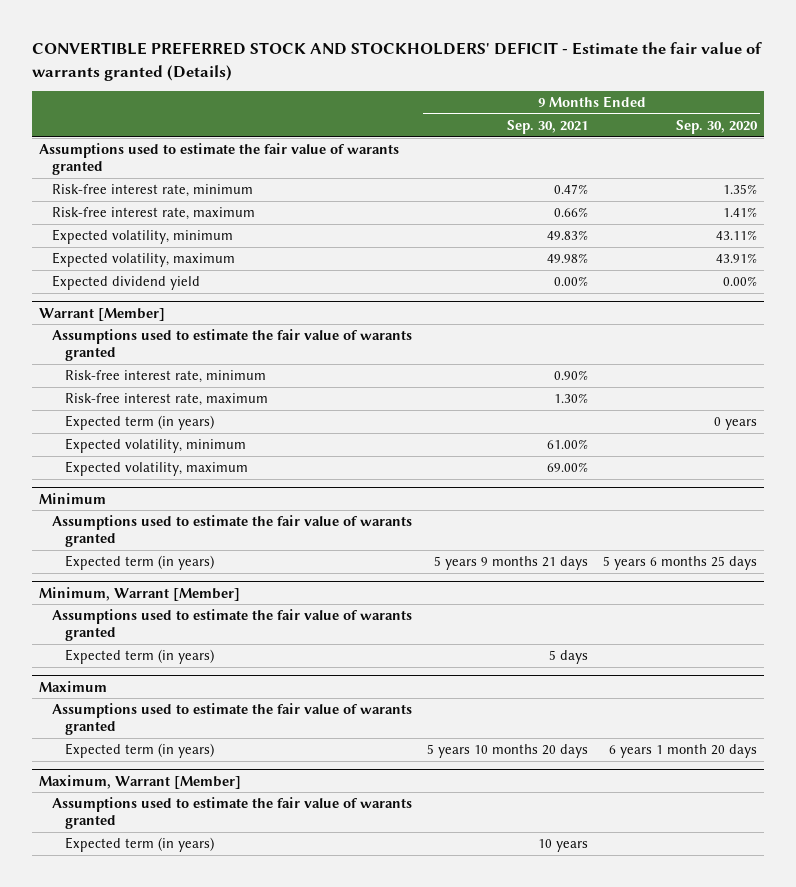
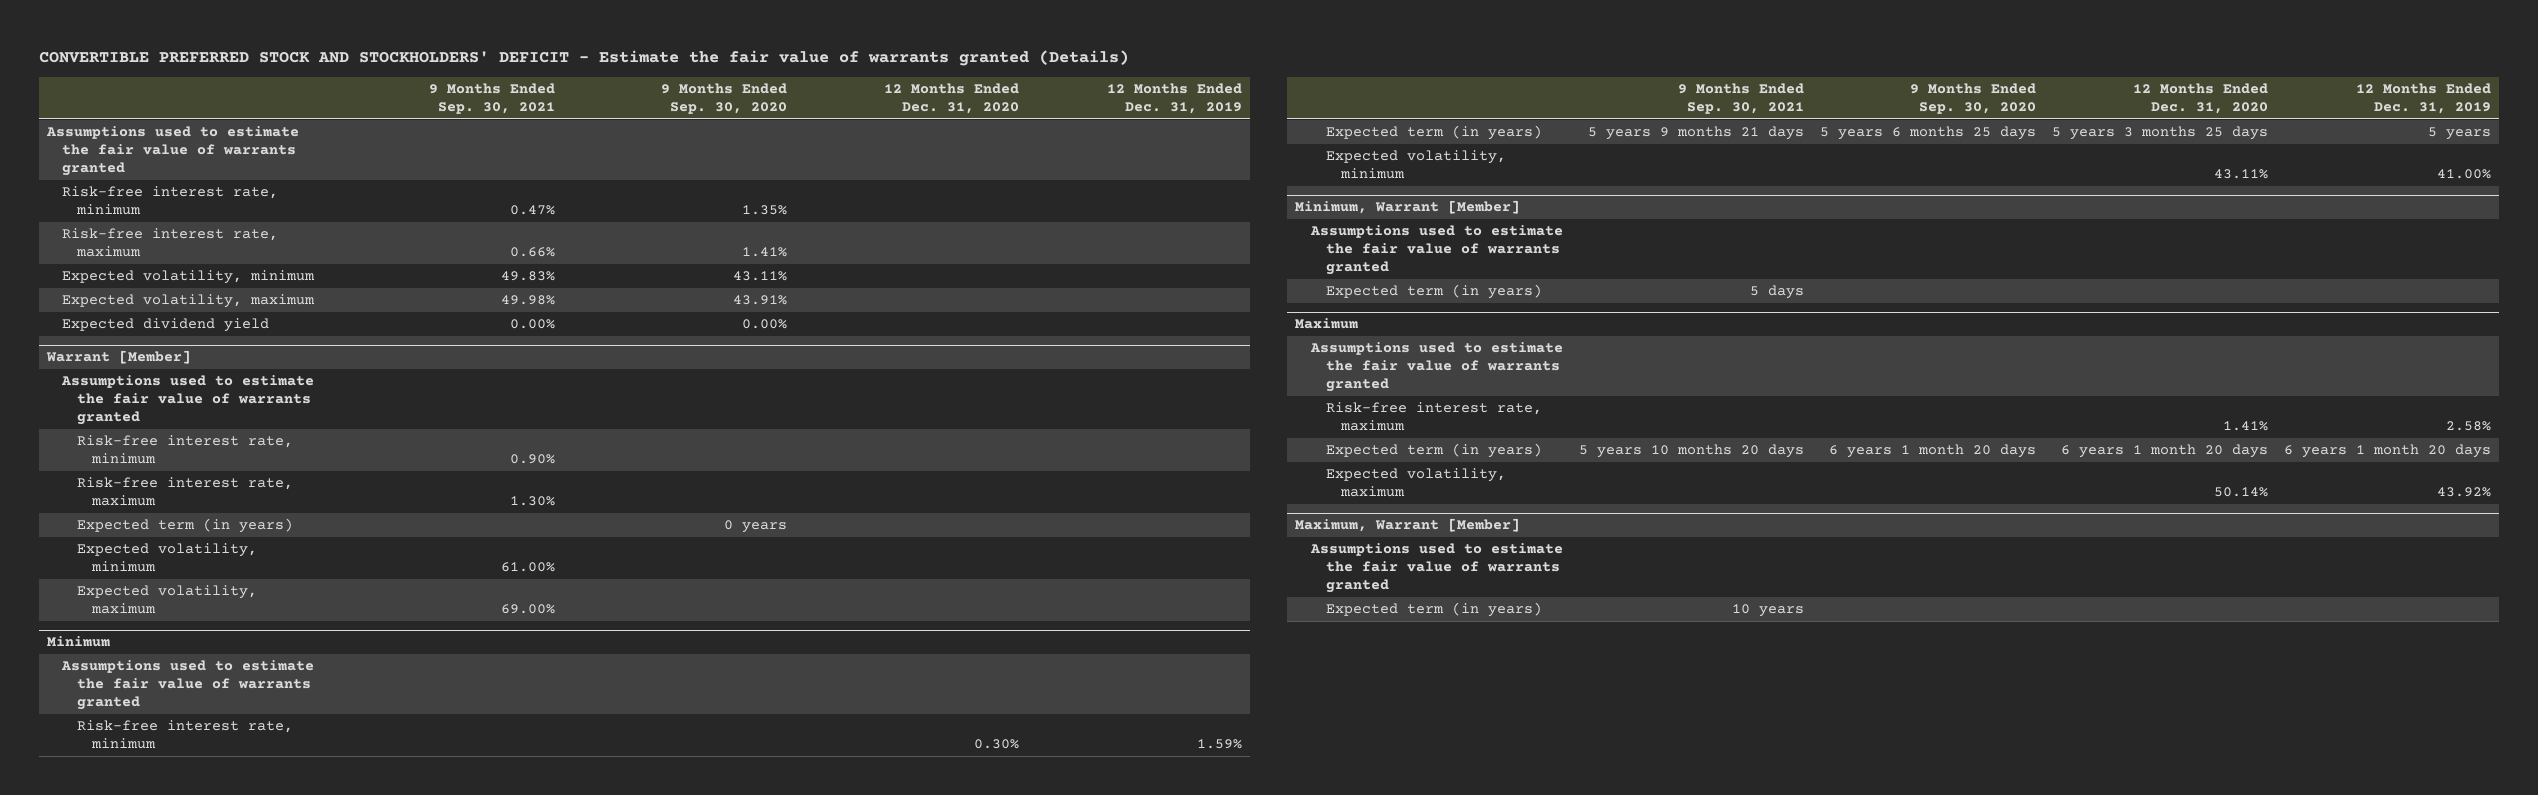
none -> [884,83,1020,115] 12 Months Ended Dec. 31, 2020
none -> [1107,83,1243,115] 12 Months Ended Dec. 31, 2019
[39,143,400,175] Assumptions used to estimate the fair value of warants granted -> [46,126,300,177] Assumptions used to estimate the fair value of warrants granted
[52,329,413,361] Assumptions used to estimate the fair value of warants granted -> [61,375,315,426] Assumptions used to estimate the fair value of warrants granted
[52,515,413,547] Assumptions used to estimate the fair value of warants granted -> [61,660,315,711] Assumptions used to estimate the fair value of warrants granted
none -> [77,720,294,750] Risk-free interest rate, minimum
none -> [1325,150,1506,180] Expected volatility, minimum
[52,609,413,641] Assumptions used to estimate the fair value of warants granted -> [1309,225,1563,276] Assumptions used to estimate the fair value of warrants granted
[52,703,413,735] Assumptions used to estimate the fair value of warants granted -> [1309,342,1563,393] Assumptions used to estimate the fair value of warrants granted
none -> [1325,402,1542,432] Risk-free interest rate, maximum
none -> [1325,468,1506,498] Expected volatility, maximum
[52,797,413,829] Assumptions used to estimate the fair value of warants granted -> [1309,543,1563,594] Assumptions used to estimate the fair value of warrants granted

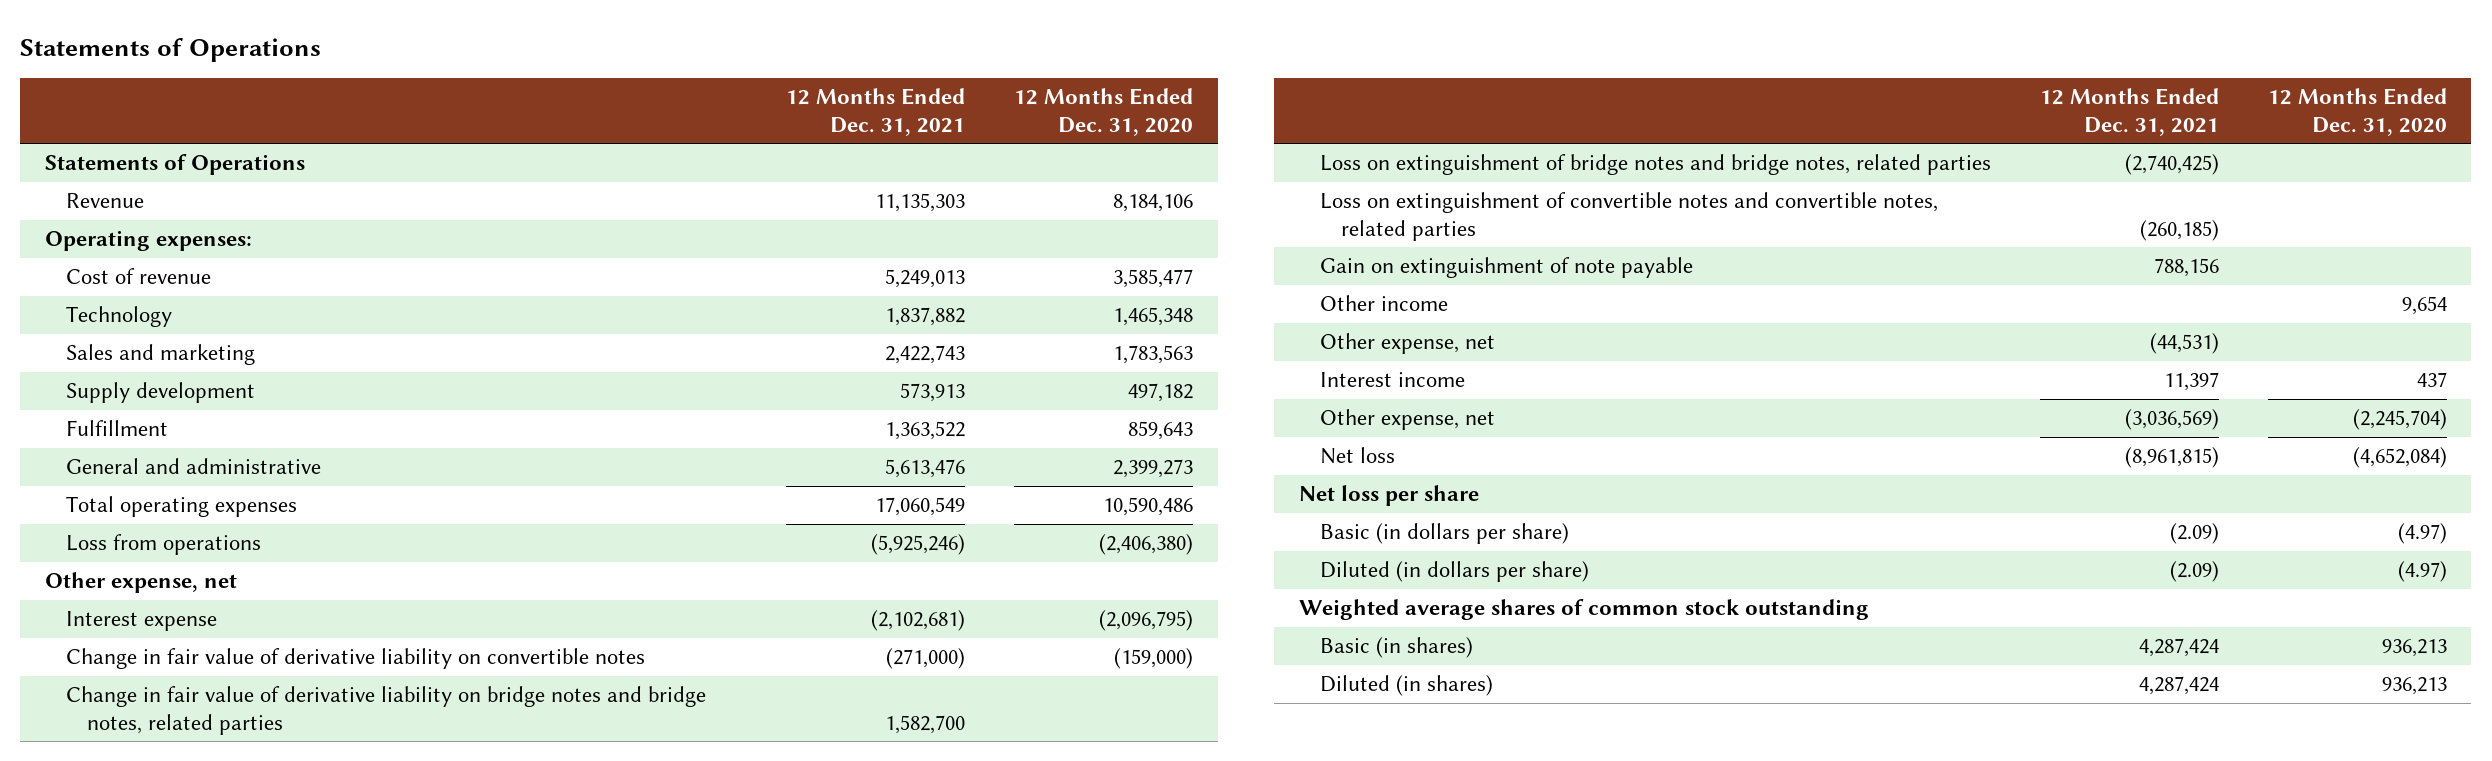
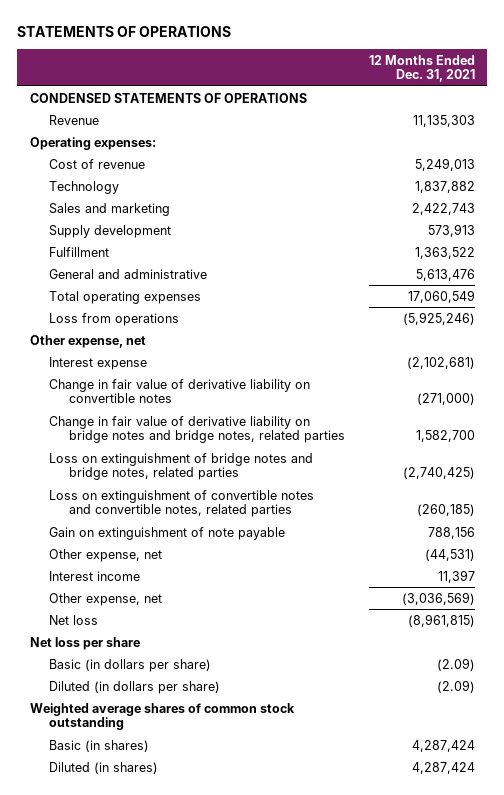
[20,37,322,62] Statements of Operations -> [17,25,232,37] STATEMENTS OF OPERATIONS
[1014,88,1194,136] 12 Months Ended Dec. 31, 2020 -> none
[44,154,305,176] Statements of Operations -> [29,92,307,103] CONDENSED STATEMENTS OF OPERATIONS
[1319,295,1448,312] Other income -> none

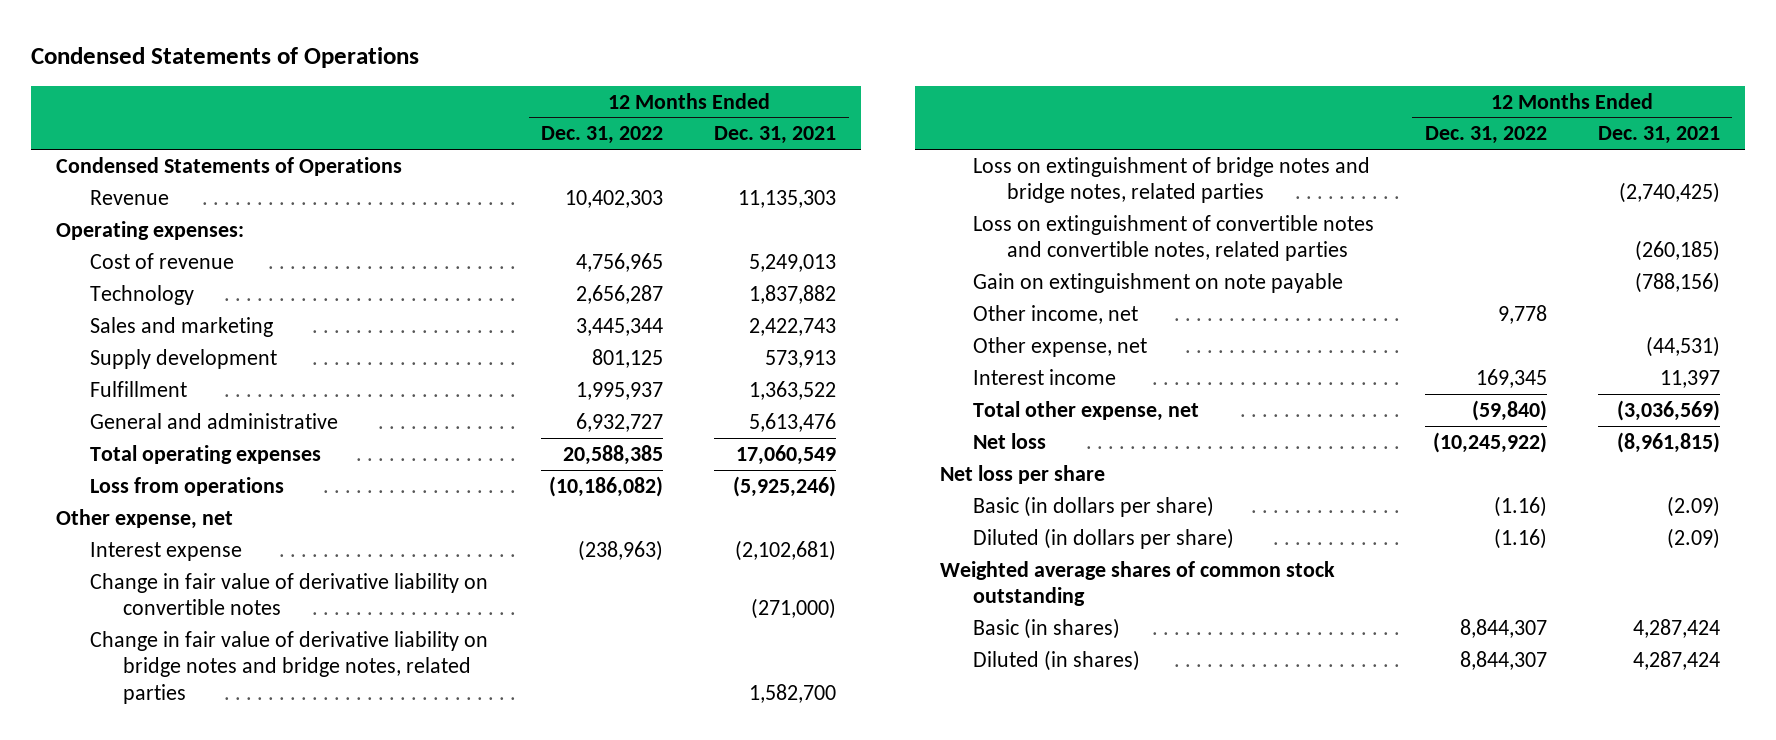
[17,25,232,37] STATEMENTS OF OPERATIONS -> [31,47,420,69] Condensed Statements of Operations
none -> [541,126,664,145] Dec. 31, 2022
[29,92,307,103] CONDENSED STATEMENTS OF OPERATIONS -> [56,156,403,176] Condensed Statements of Operations
[49,526,286,540] Gain on extinguishment of note payable -> [973,272,1344,293] Gain on extinguishment on note payable
[427,526,475,539] 788,156 -> [1634,271,1720,293] (788,156)
none -> [973,304,1139,324] Other income, net
[49,592,163,606] Other expense, net -> [973,400,1200,421] Total other expense, net

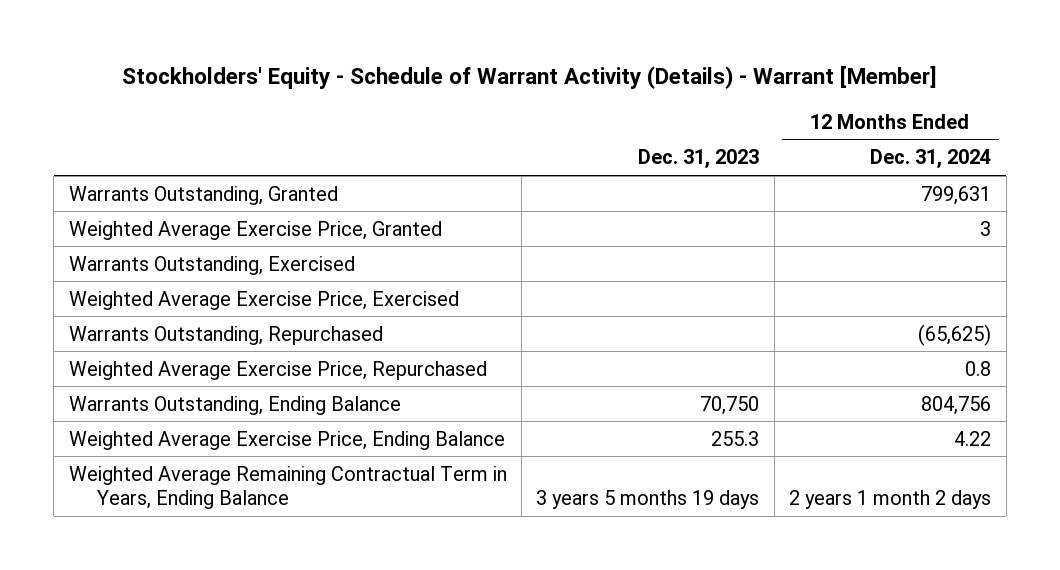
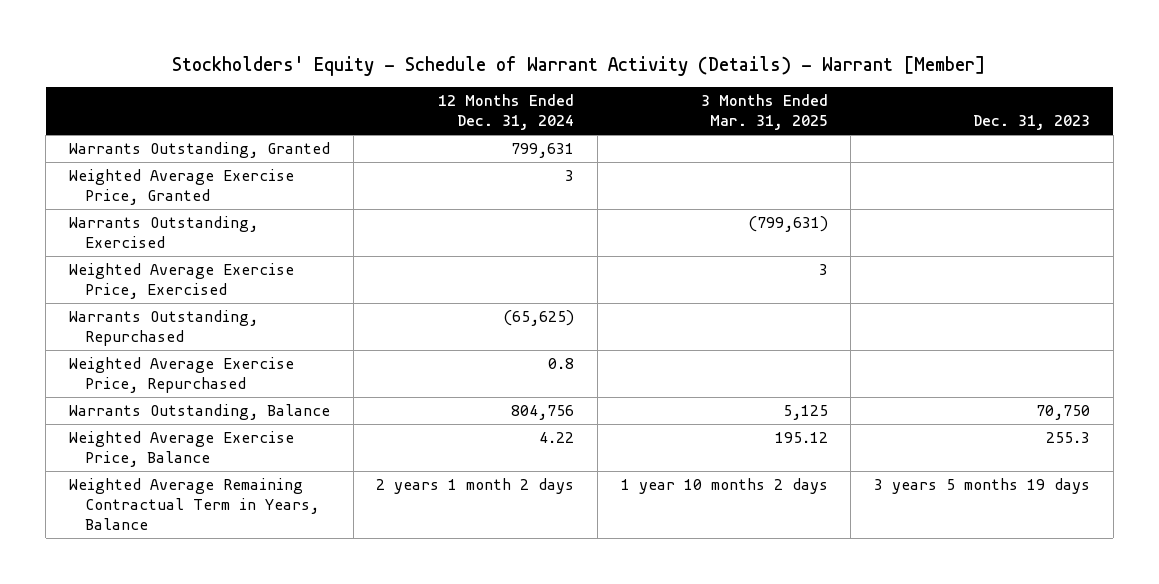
none -> [700,94,828,131] 3 Months Ended Mar. 31, 2025
[68,395,401,415] Warrants Outstanding, Ending Balance -> [68,404,330,421] Warrants Outstanding, Balance
[68,430,505,450] Weighted Average Exercise Price, Ending Balance -> [68,431,294,468] Weighted Average Exercise Price, Balance
[68,465,507,509] Weighted Average Remaining Contractual Term in Years, Ending Balance -> [68,478,320,531] Weighted Average Remaining Contractual Term in Years, Balance

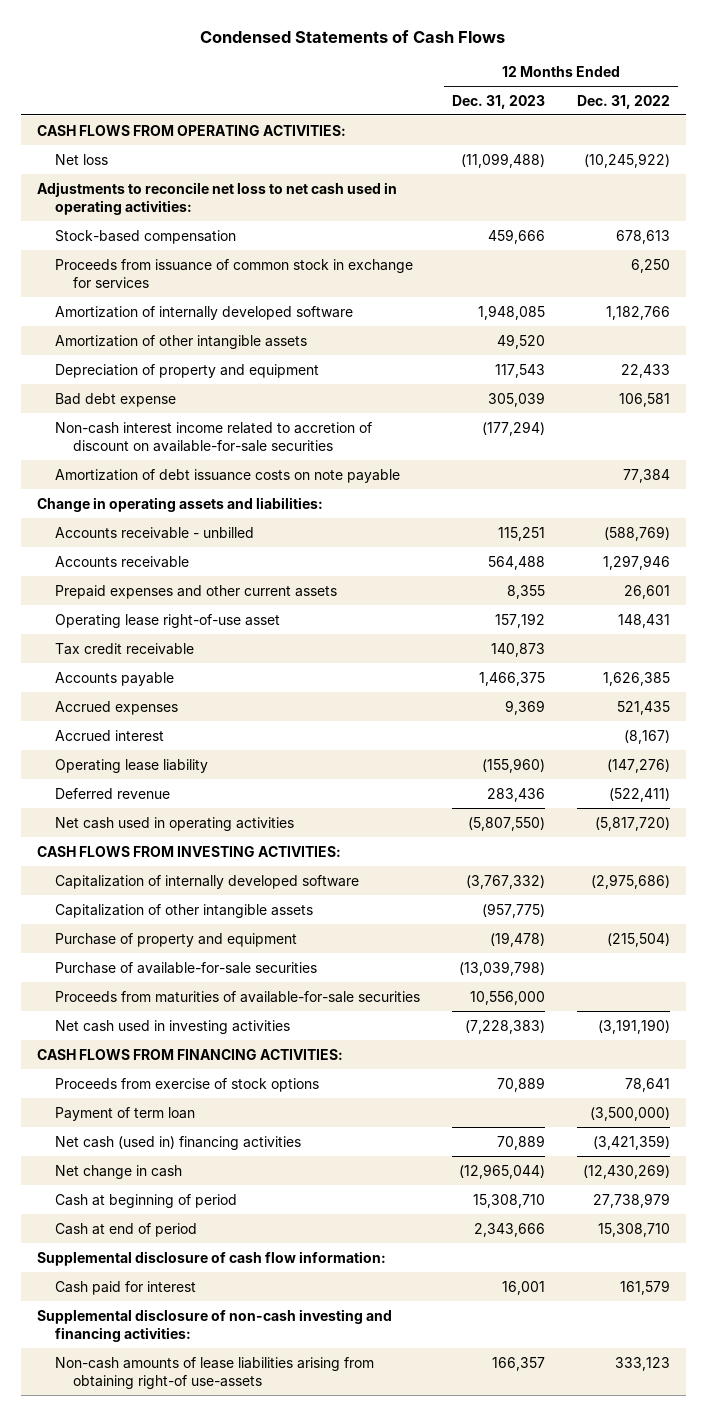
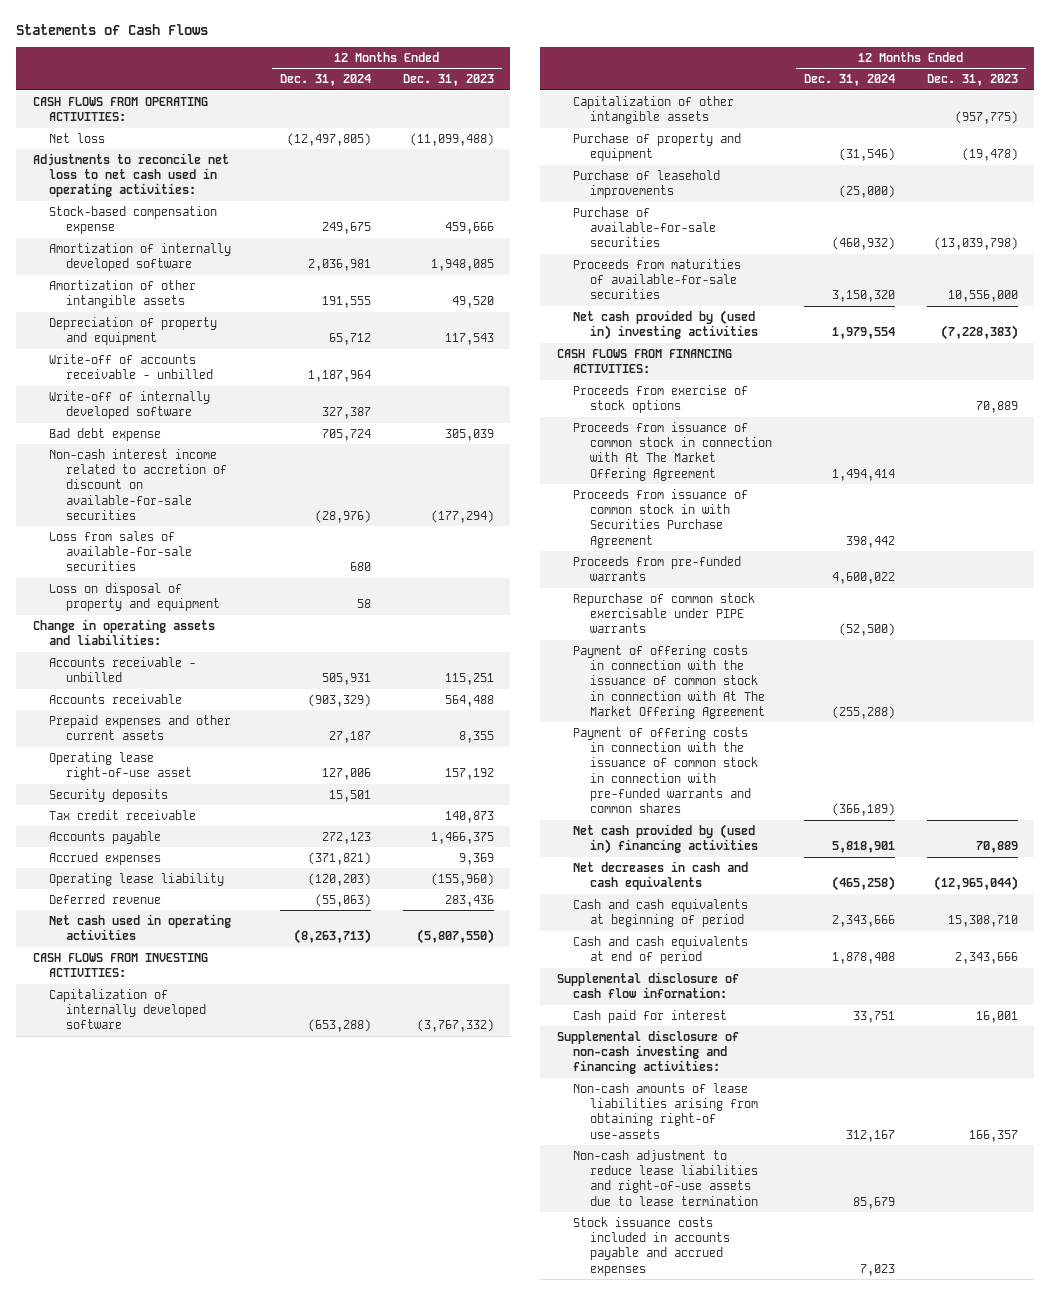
[200,30,506,44] Condensed Statements of Cash Flows -> [16,24,209,36] Statements of Cash Flows
[576,94,670,109] Dec. 31, 2022 -> none
none -> [279,74,371,87] Dec. 31, 2024
[55,258,414,288] Proceeds from issuance of common stock in exchange for services -> none
[55,229,237,244] Stock-based compensation -> [49,205,218,235] Stock-based compensation expense
none -> [49,353,213,380] Write-off of accounts receivable - unbilled
none -> [49,390,211,420] Write-off of internally developed software
[55,468,401,483] Amortization of debt issuance costs on note payable -> none
none -> [49,530,192,572] Loss from sales of available-for-sale securities
none -> [49,582,220,612] Loss on disposal of property and equipment
none -> [49,788,169,802] Security deposits
[55,729,165,741] Accrued interest -> none
none -> [573,169,721,199] Purchase of leasehold improvements
[55,1019,291,1034] Net cash used in investing activities -> [573,309,758,341] Net cash provided by (used in) investing activities
[55,1106,196,1121] Payment of term loan -> none
none -> [573,421,772,481] Proceeds from issuance of common stock in connection with At The Market Offering Agreement
none -> [573,488,749,548] Proceeds from issuance of common stock in with Securities Purchase Agreement
none -> [573,555,742,582] Proceeds from pre-funded warrants
none -> [573,592,756,634] Repurchase of common stock exercisable under PIPE warrants
none -> [573,644,765,720] Payment of offering costs in connection with the issuance of common stock in connection with At The Market Offering Agreement
none -> [573,726,758,814] Payment of offering costs in connection with the issuance of common stock in connection with pre-funded warrants and common shares
[55,1135,302,1150] Net cash (used in) financing activities -> [573,823,758,855] Net cash provided by (used in) financing activities
[55,1164,183,1179] Net change in cash -> [573,860,749,891] Net decreases in cash and cash equivalents
[55,1193,238,1208] Cash at beginning of period -> [573,898,749,928] Cash and cash equivalents at beginning of period
[55,1222,198,1237] Cash at end of period -> [573,935,749,965] Cash and cash equivalents at end of period
none -> [573,1149,758,1206] Non-cash adjustment to reduce lease liabilities and right-of-use assets due to lease termination
none -> [573,1216,730,1276] Stock issuance costs included in accounts payable and accrued expenses

